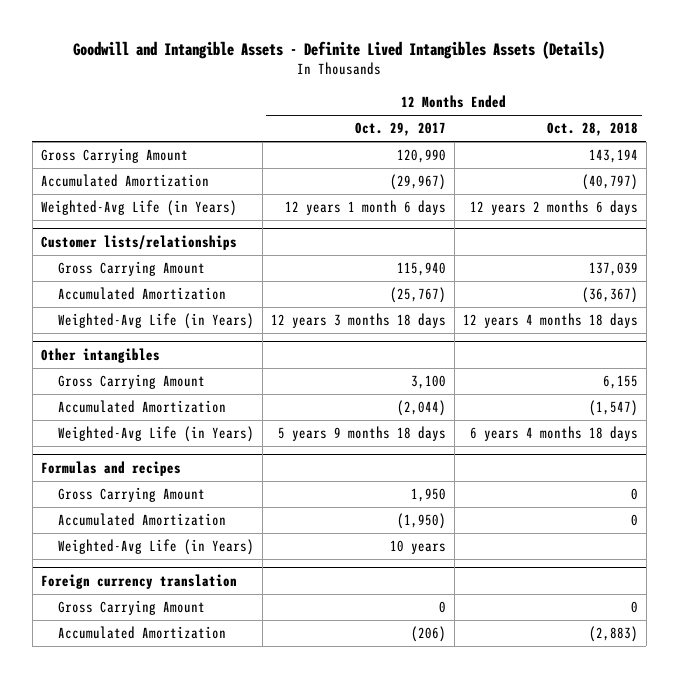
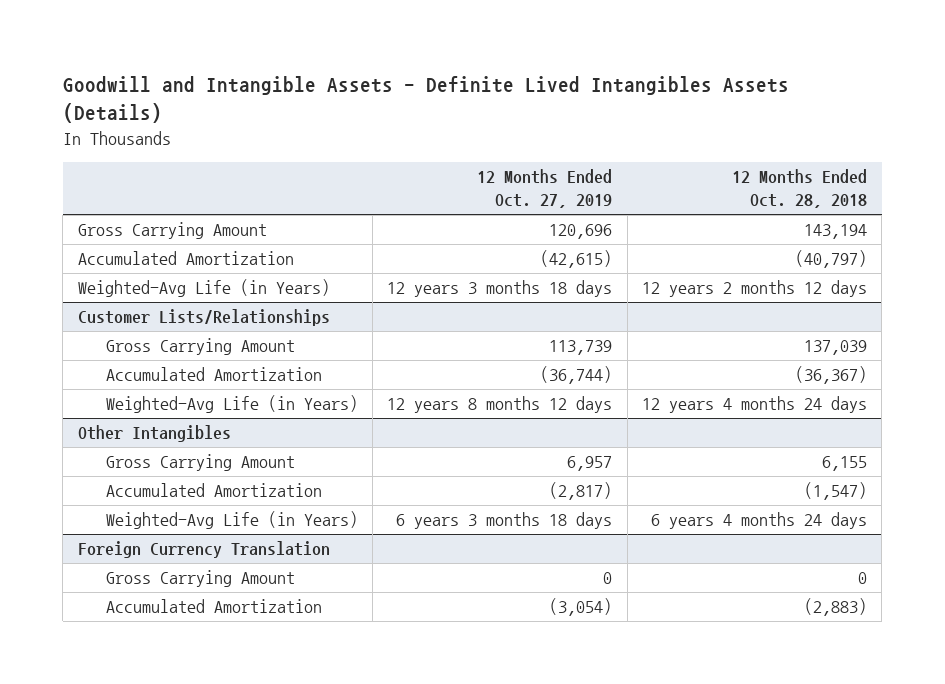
[354,122,446,137] Oct. 29, 2017 -> none
none -> [477,169,613,209] 12 Months Ended Oct. 27, 2019
[469,200,638,216] 12 years 2 months 6 days -> [641,280,867,298] 12 years 2 months 12 days
[40,235,237,251] Customer lists/relationships -> [77,309,330,327] Customer Lists/Relationships
[462,313,638,329] 12 years 4 months 18 days -> [641,396,867,414] 12 years 4 months 24 days
[40,348,160,364] Other intangibles -> [77,425,231,443] Other Intangibles
[40,461,181,477] Formulas and recipes -> none
[57,487,205,503] Gross Carrying Amount -> none
[57,513,226,527] Accumulated Amortization -> none
[57,539,254,556] Weighted-Avg Life (in Years) -> none
[469,426,638,442] 6 years 4 months 18 days -> [650,512,867,530] 6 years 4 months 24 days
[40,574,237,590] Foreign currency translation -> [77,541,330,559] Foreign Currency Translation

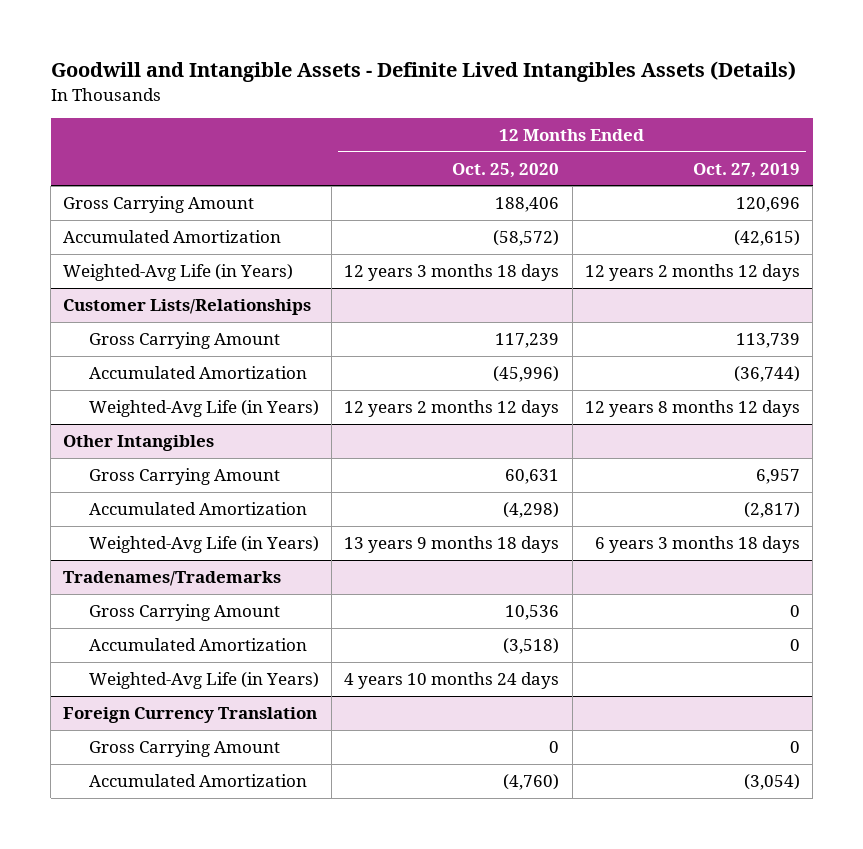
[731,169,867,209] 12 Months Ended Oct. 28, 2018 -> none
none -> [452,162,560,178] Oct. 25, 2020
[387,280,613,298] 12 years 3 months 18 days -> [584,264,800,282] 12 years 2 months 12 days
none -> [63,571,282,587] Tradenames/Trademarks
none -> [88,604,280,622] Gross Carrying Amount
none -> [88,638,307,652] Accumulated Amortization
none -> [88,672,319,690] Weighted-Avg Life (in Years)

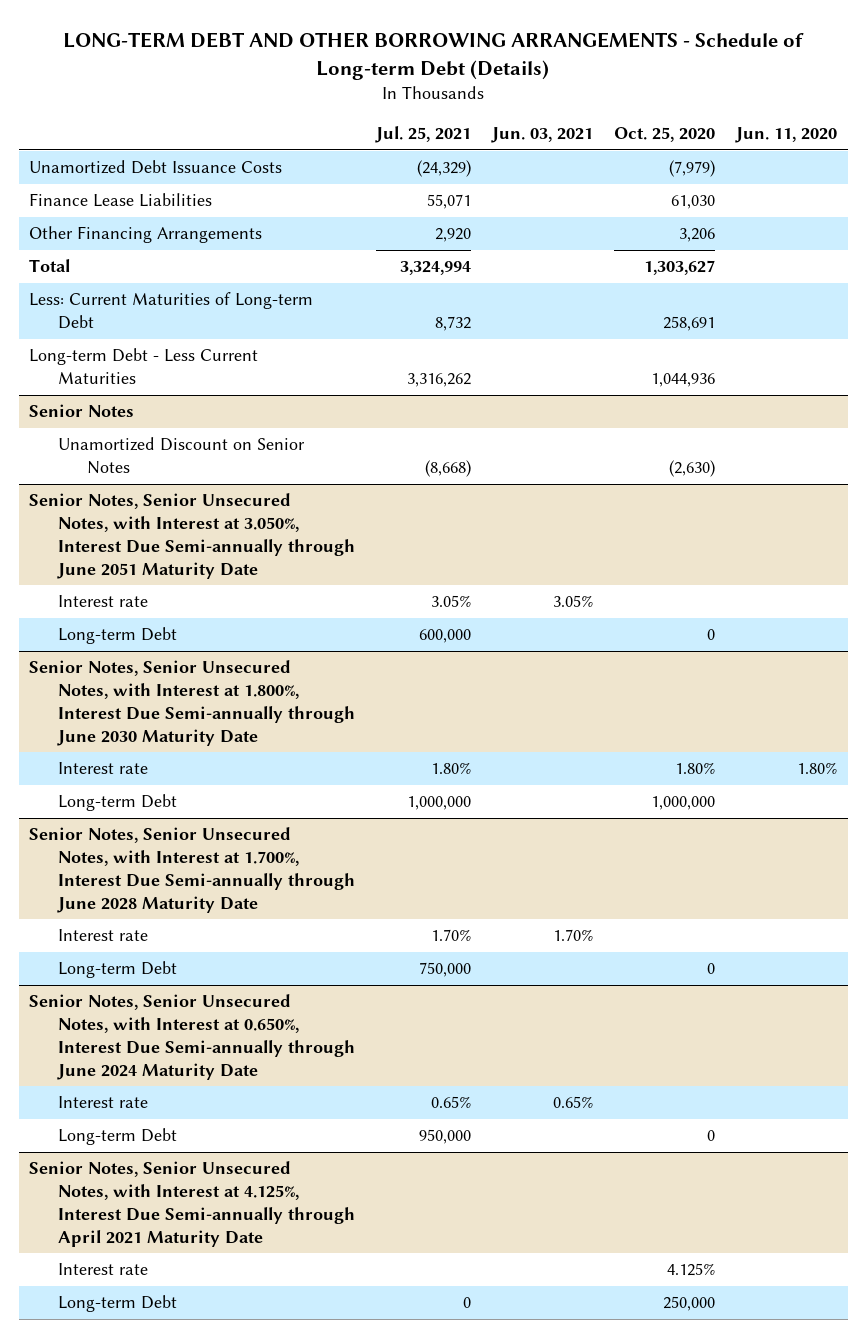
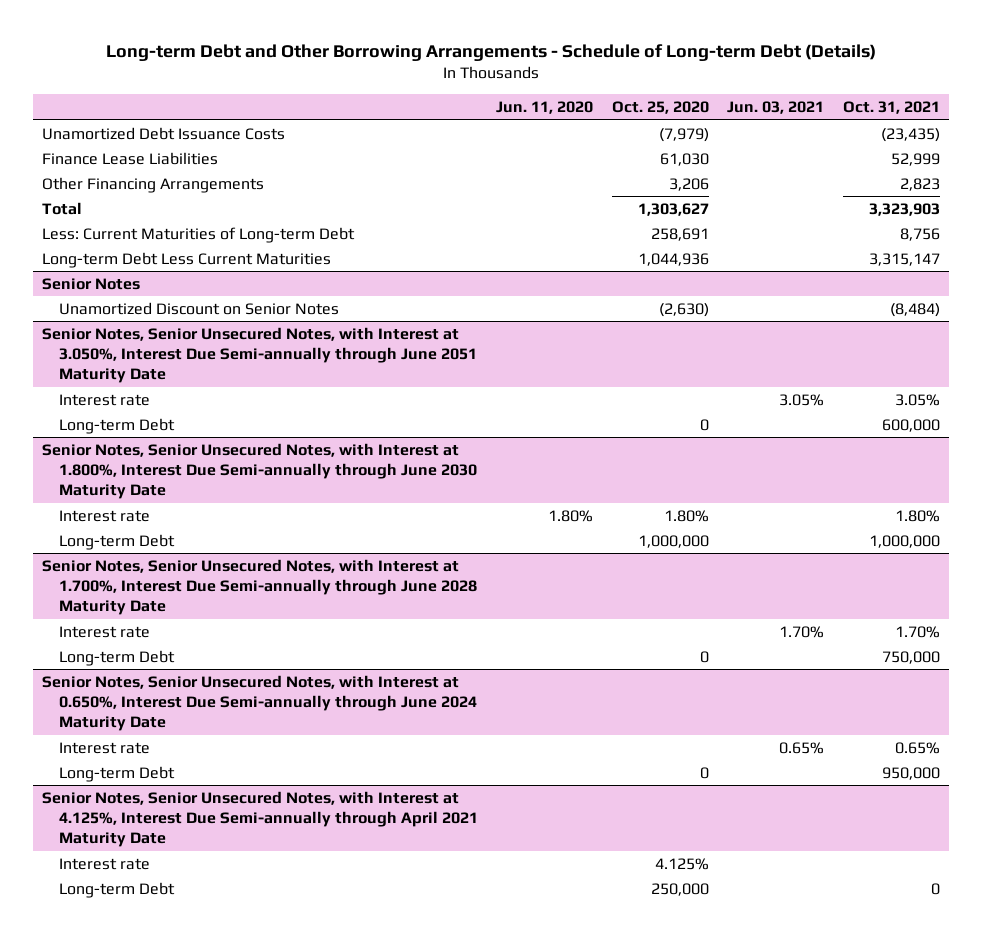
[63,31,805,80] LONG-TERM DEBT AND OTHER BORROWING ARRANGEMENTS - Schedule of Long-term Debt (Details) -> [105,44,876,62] Long-term Debt and Other Borrowing Arrangements - Schedule of Long-term Debt (Details)
[375,126,472,144] Jul. 25, 2021 -> none
none -> [842,101,940,115] Oct. 31, 2021
[29,348,259,385] Long-term Debt - Less Current Maturities -> [41,251,331,268] Long-term Debt Less Current Maturities

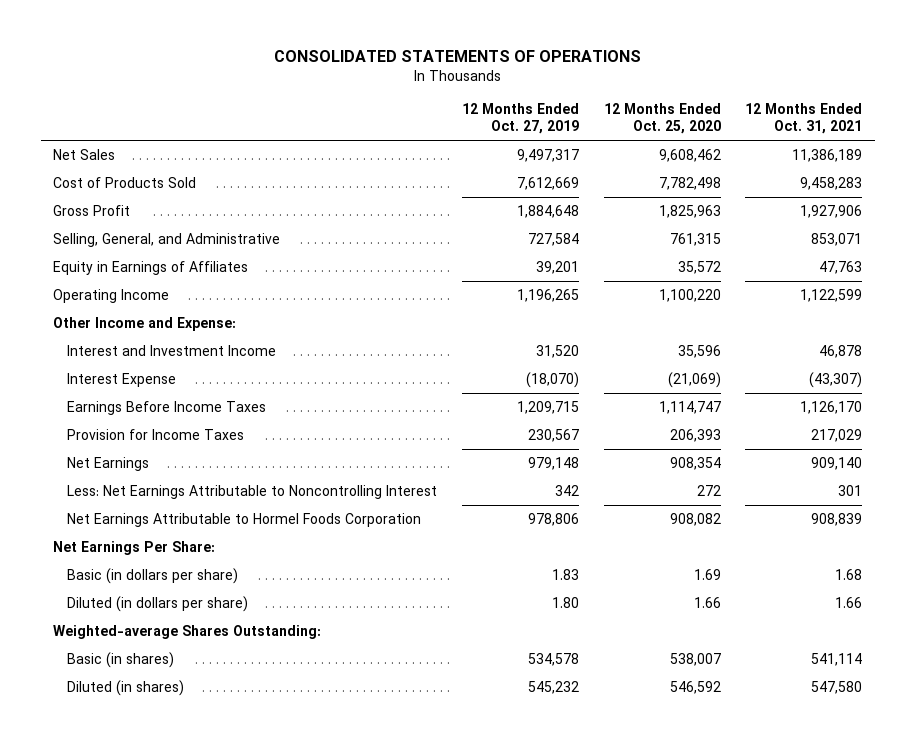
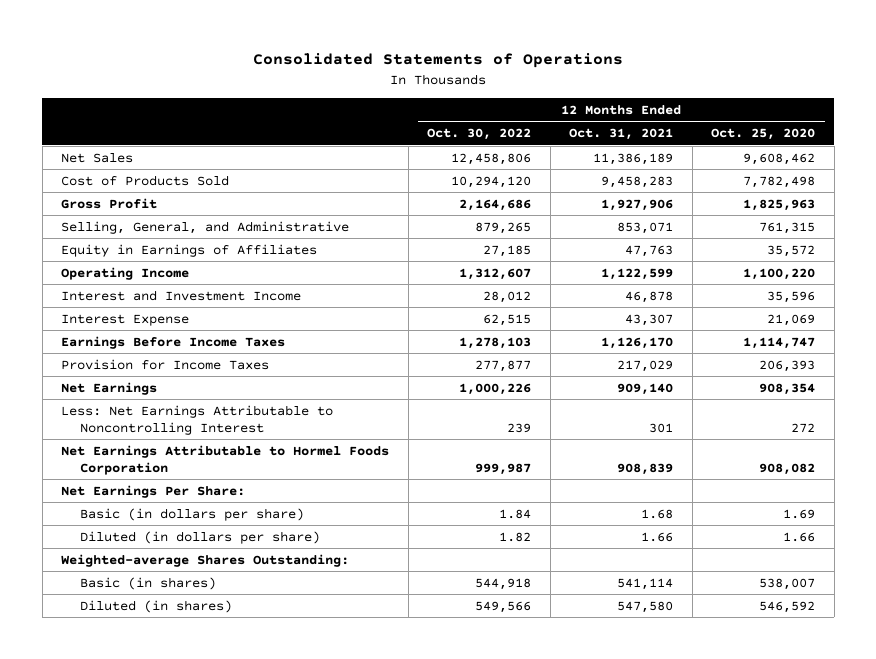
[273,50,641,63] CONSOLIDATED STATEMENTS OF OPERATIONS -> [253,53,624,69] Consolidated Statements of Operations
[462,103,580,135] 12 Months Ended Oct. 27, 2019 -> none
none -> [427,128,532,141] Oct. 30, 2022
[52,316,236,331] Other Income and Expense: -> none
[667,371,721,388] (21,069) -> [767,313,816,326] 21,069
[809,371,863,388] (43,307) -> [625,313,674,326] 43,307

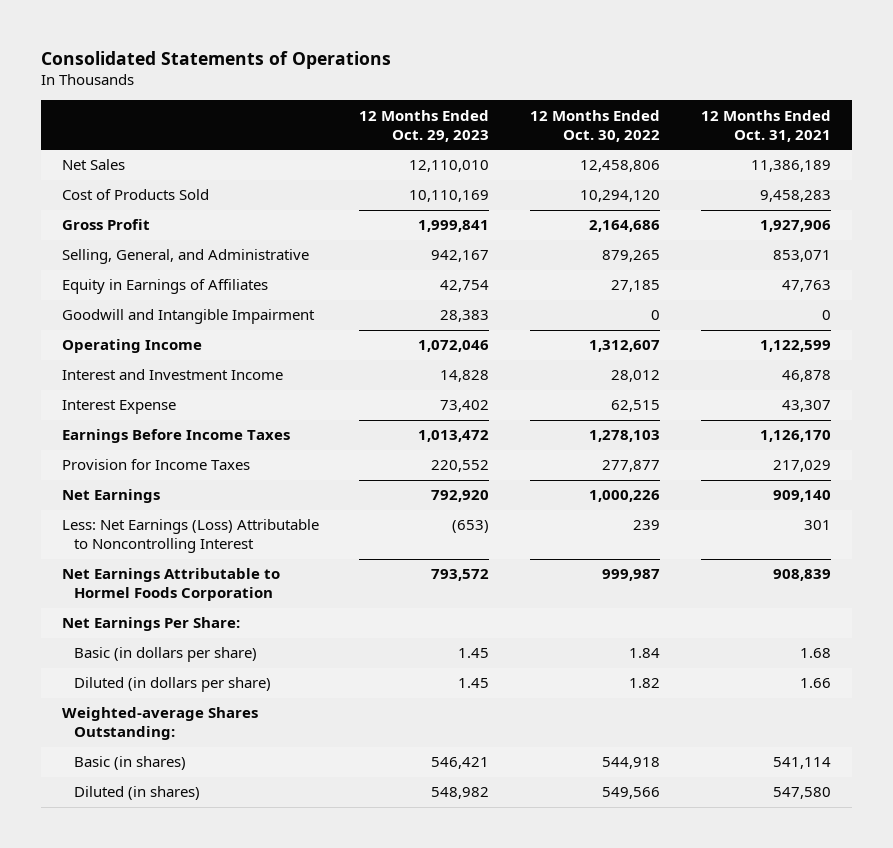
[711,128,816,141] Oct. 25, 2020 -> none
none -> [359,109,490,142] 12 Months Ended Oct. 29, 2023
none -> [61,309,315,325] Goodwill and Intangible Impairment
[61,404,334,435] Less: Net Earnings Attributable to Noncontrolling Interest -> [61,519,319,554] Less: Net Earnings (Loss) Attributable to Noncontrolling Interest

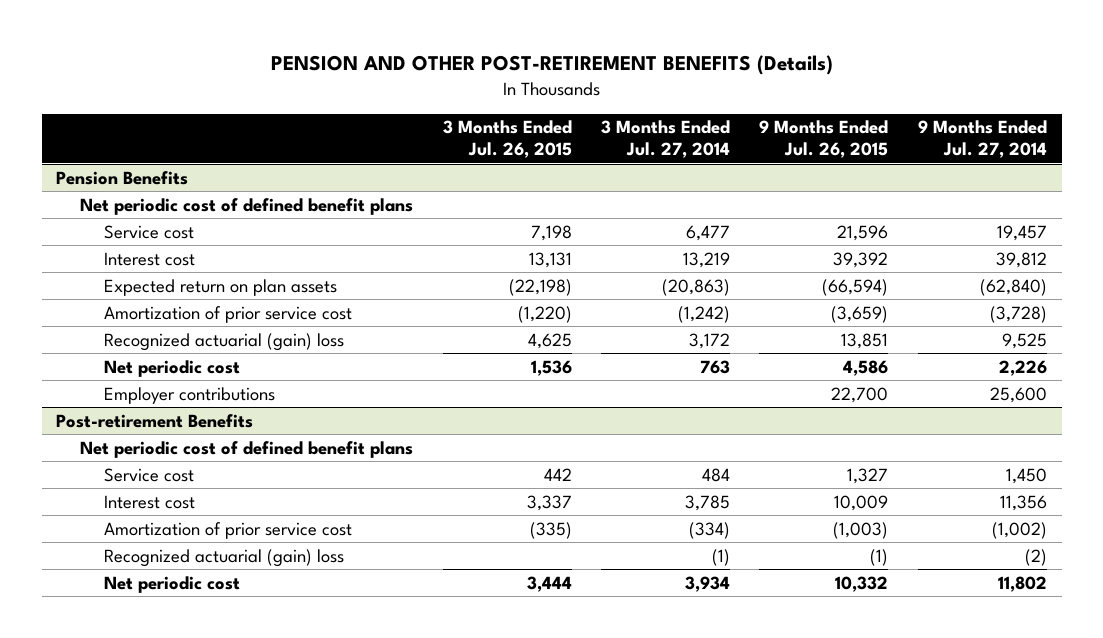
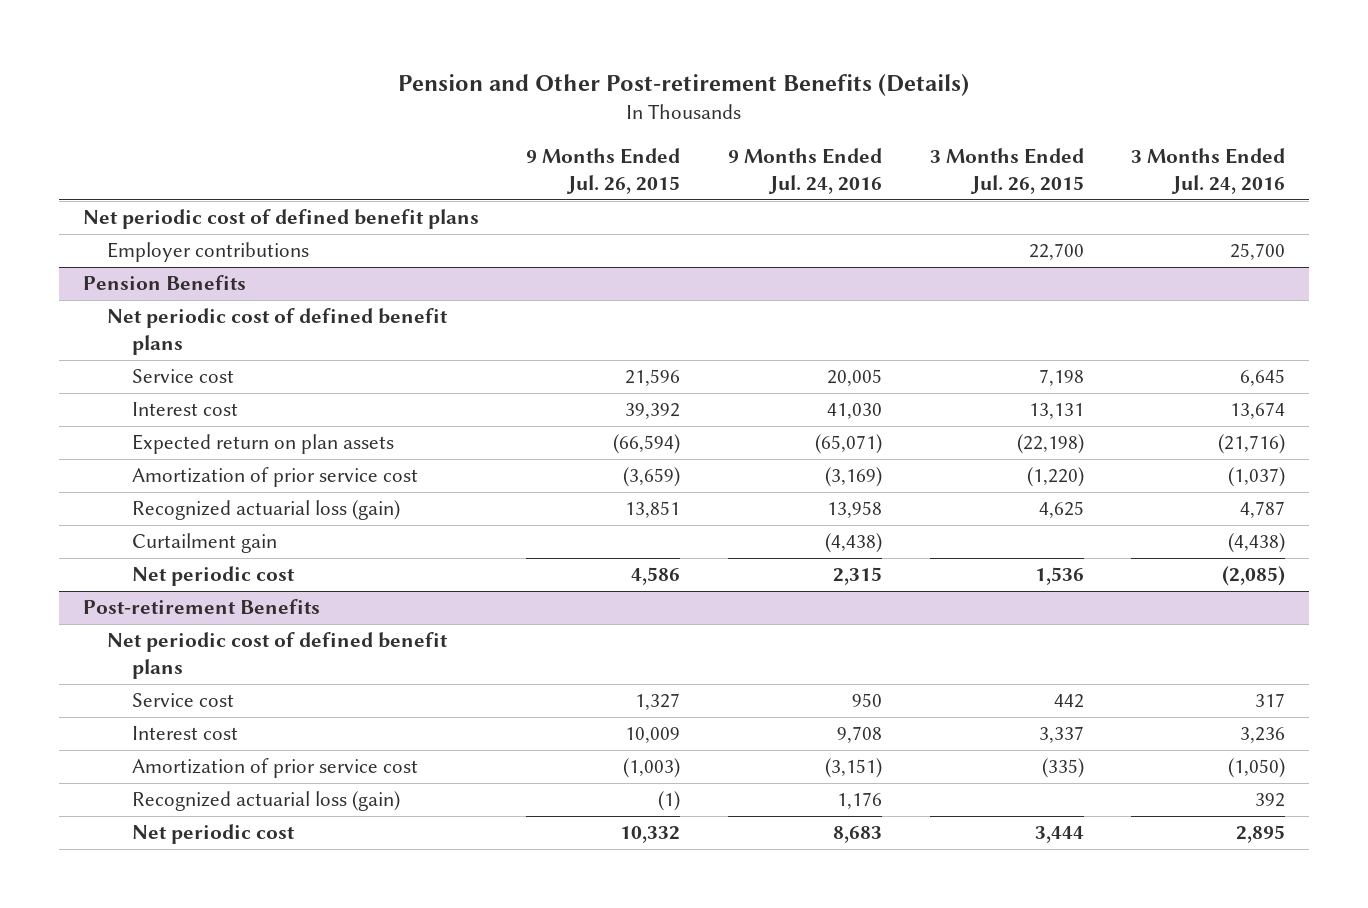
[270,55,833,76] PENSION AND OTHER POST-RETIREMENT BENEFITS (Details) -> [397,74,969,97] Pension and Other Post-retirement Benefits (Details)
[601,120,731,159] 3 Months Ended Jul. 27, 2014 -> none
[917,120,1047,159] 9 Months Ended Jul. 27, 2014 -> none
none -> [727,148,882,194] 9 Months Ended Jul. 24, 2016
none -> [1131,148,1286,194] 3 Months Ended Jul. 24, 2016
none -> [82,209,479,230] Net periodic cost of defined benefit plans
none -> [107,242,310,263] Employer contributions
[104,332,345,351] Recognized actuarial (gain) loss -> [131,500,400,521] Recognized actuarial loss (gain)
none -> [131,533,277,554] Curtailment gain
[104,386,276,404] Employer contributions -> none
[104,548,345,567] Recognized actuarial (gain) loss -> [131,791,400,812] Recognized actuarial loss (gain)

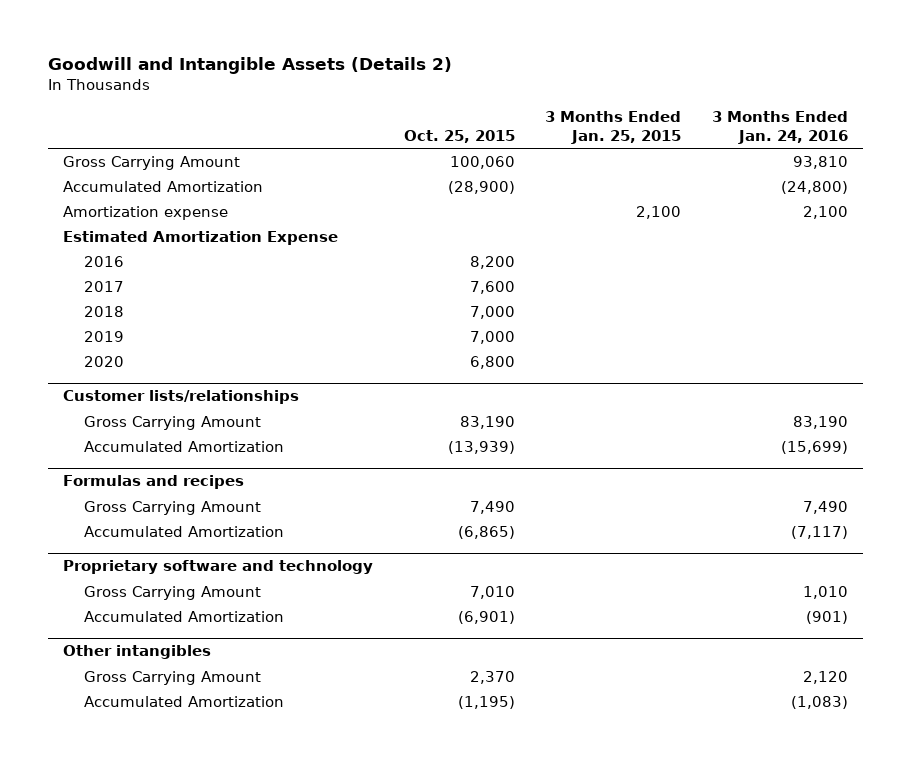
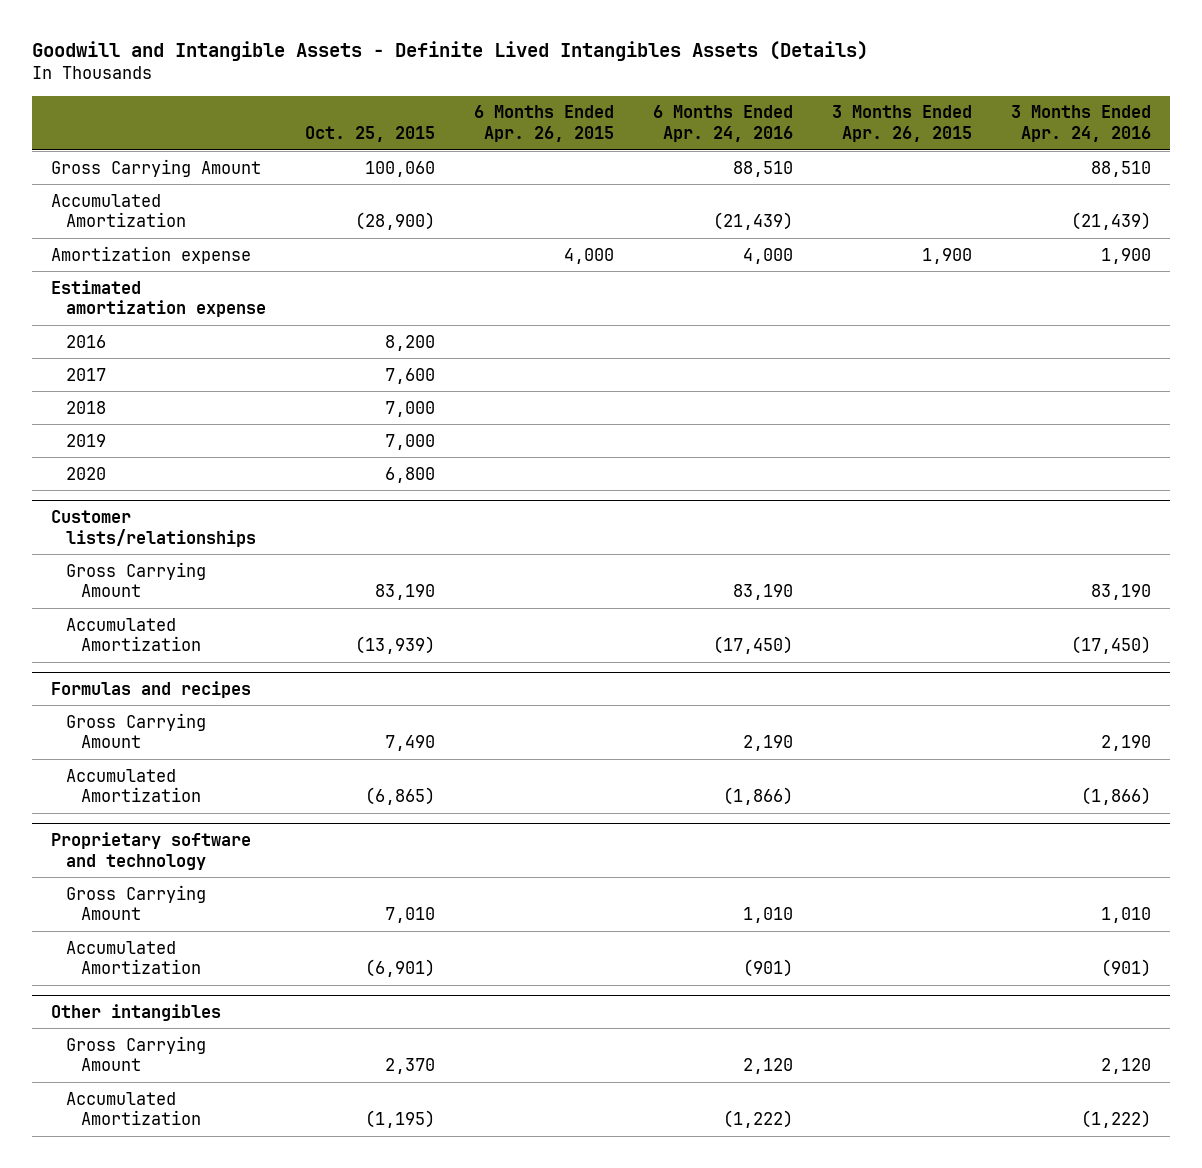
[48,57,453,75] Goodwill and Intangible Assets (Details 2) -> [31,41,868,62] Goodwill and Intangible Assets - Definite Lived Intangibles Assets (Details)
[545,111,682,144] 3 Months Ended Jan. 25, 2015 -> none
[711,111,848,144] 3 Months Ended Jan. 24, 2016 -> none
none -> [473,105,614,143] 6 Months Ended Apr. 26, 2015
none -> [652,105,793,143] 6 Months Ended Apr. 24, 2016
none -> [831,105,972,143] 3 Months Ended Apr. 26, 2015
none -> [1010,105,1151,143] 3 Months Ended Apr. 24, 2016
[63,230,339,245] Estimated Amortization Expense -> [51,279,266,318] Estimated amortization expense

